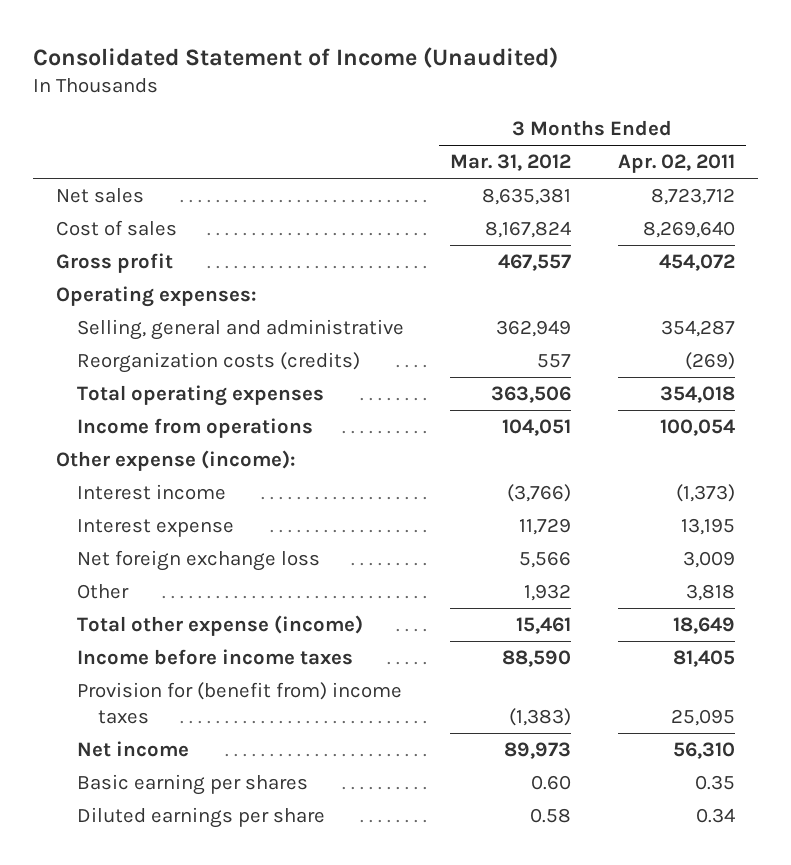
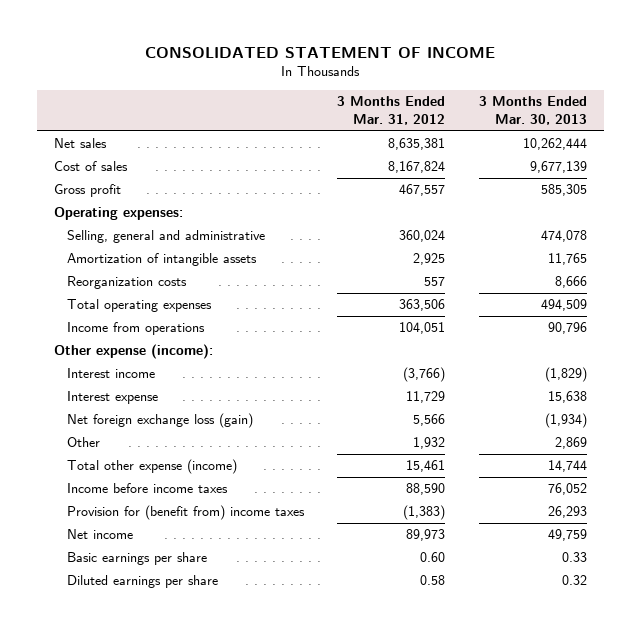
[33,46,559,68] Consolidated Statement of Income (Unaudited) -> [145,47,496,59] CONSOLIDATED STATEMENT OF INCOME
[617,154,735,174] Apr. 02, 2011 -> none
none -> [478,96,587,125] 3 Months Ended Mar. 30, 2013
[496,319,572,337] 362,949 -> [399,230,446,243] 360,024
none -> [66,253,257,267] Amortization of intangible assets
[77,351,361,373] Reorganization costs (credits) -> [66,276,187,290] Reorganization costs
[77,549,321,571] Net foreign exchange loss -> [66,413,253,429] Net foreign exchange loss (gain)
[77,773,309,795] Basic earning per shares -> [66,552,207,566] Basic earnings per share

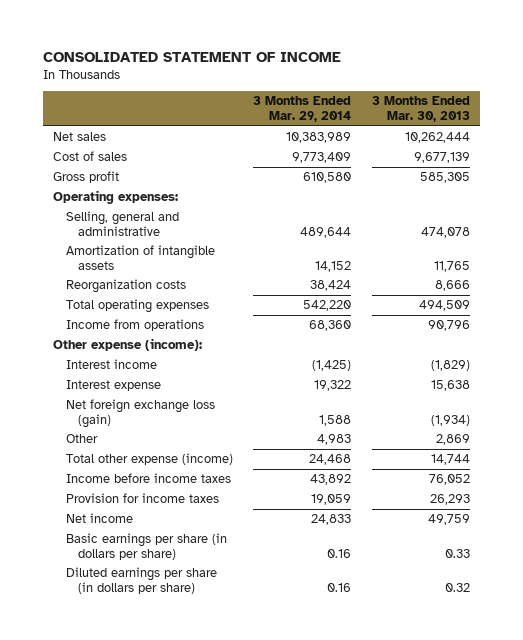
[337,96,446,125] 3 Months Ended Mar. 31, 2012 -> none
none -> [253,96,352,123] 3 Months Ended Mar. 29, 2014
[66,505,305,521] Provision for (benefit from) income taxes -> [65,493,219,504] Provision for income taxes
[66,552,207,566] Basic earnings per share -> [65,533,227,560] Basic earnings per share (in dollars per share)
[66,575,218,589] Diluted earnings per share -> [65,567,217,594] Diluted earnings per share (in dollars per share)

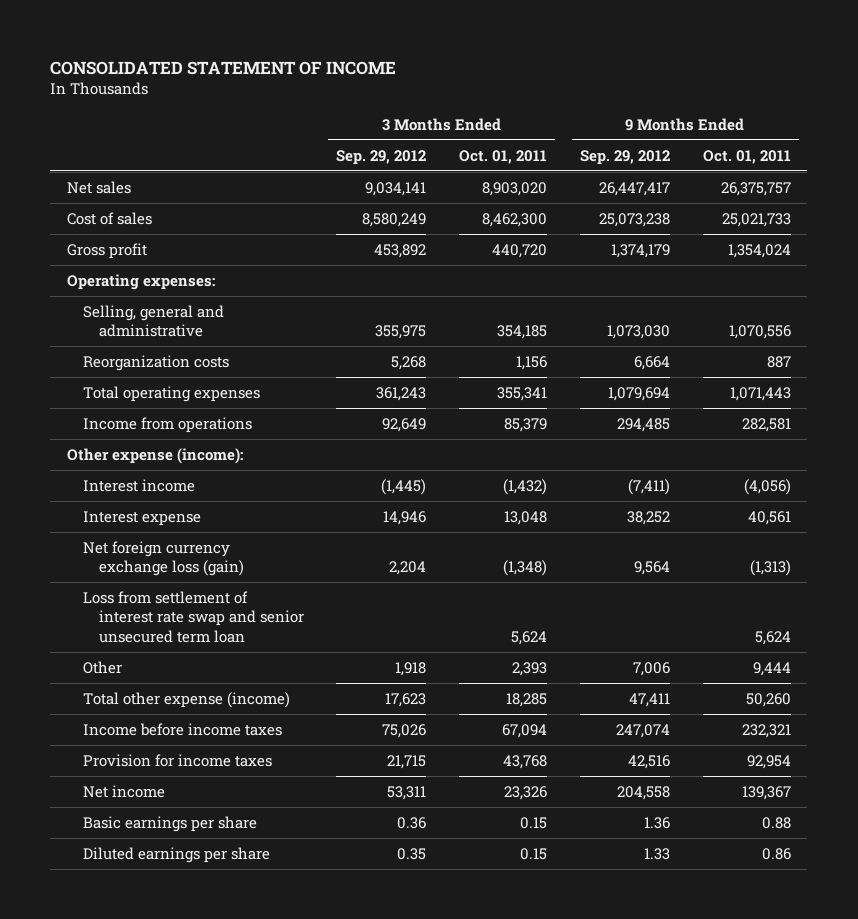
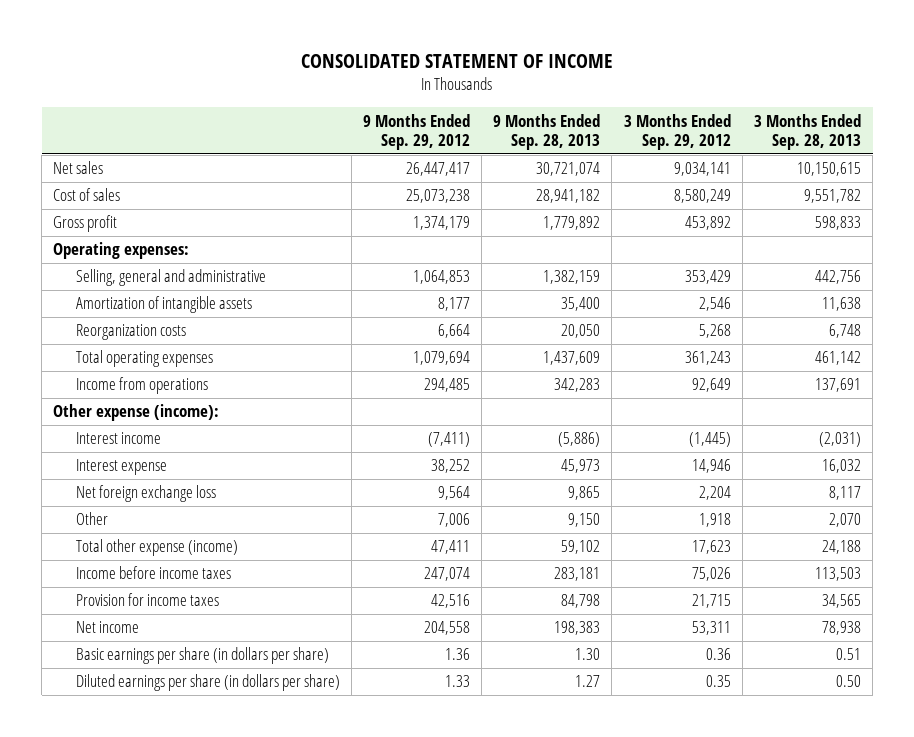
[459,149,548,164] Oct. 01, 2011 -> none
[702,149,791,164] Oct. 01, 2011 -> none
none -> [493,113,601,151] 9 Months Ended Sep. 28, 2013
none -> [753,113,861,151] 3 Months Ended Sep. 28, 2013
[375,325,427,340] 355,975 -> [684,270,731,285] 353,429
[607,325,671,340] 1,073,030 -> [412,270,470,285] 1,064,853
none -> [75,296,252,314] Amortization of intangible assets
[82,590,304,643] Loss from settlement of interest rate swap and senior unsecured term loan -> none
[82,540,244,577] Net foreign currency exchange loss (gain) -> [75,485,216,503] Net foreign exchange loss
[82,815,257,832] Basic earnings per share -> [75,647,329,665] Basic earnings per share (in dollars per share)
[82,846,270,863] Diluted earnings per share -> [75,674,340,692] Diluted earnings per share (in dollars per share)

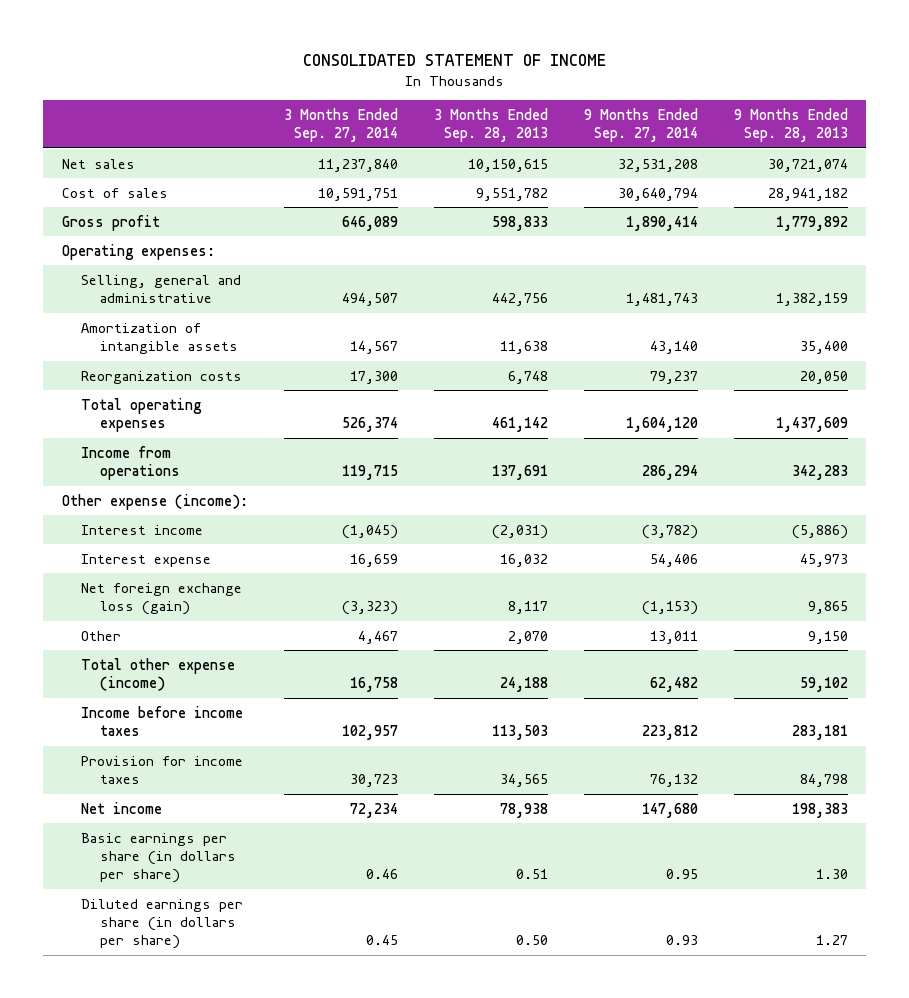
[362,113,470,151] 9 Months Ended Sep. 29, 2012 -> none
[623,113,731,151] 3 Months Ended Sep. 29, 2012 -> none
none -> [283,107,398,142] 3 Months Ended Sep. 27, 2014
none -> [583,107,698,142] 9 Months Ended Sep. 27, 2014
[75,485,216,503] Net foreign exchange loss -> [80,582,242,615] Net foreign exchange loss (gain)

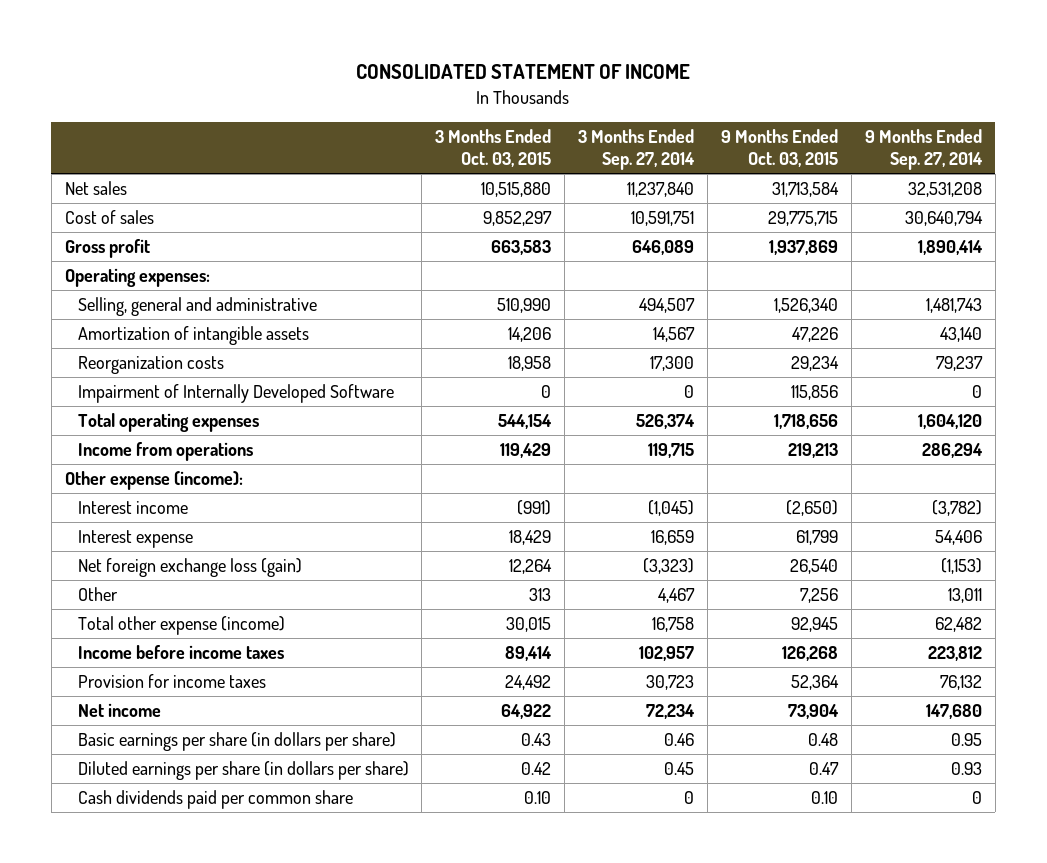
[433,107,548,142] 3 Months Ended Sep. 28, 2013 -> none
[733,107,848,142] 9 Months Ended Sep. 28, 2013 -> none
none -> [435,128,552,168] 3 Months Ended Oct. 03, 2015
none -> [720,128,838,168] 9 Months Ended Oct. 03, 2015
none -> [77,384,394,404] Impairment of Internally Developed Software
none -> [77,790,353,810] Cash dividends paid per common share

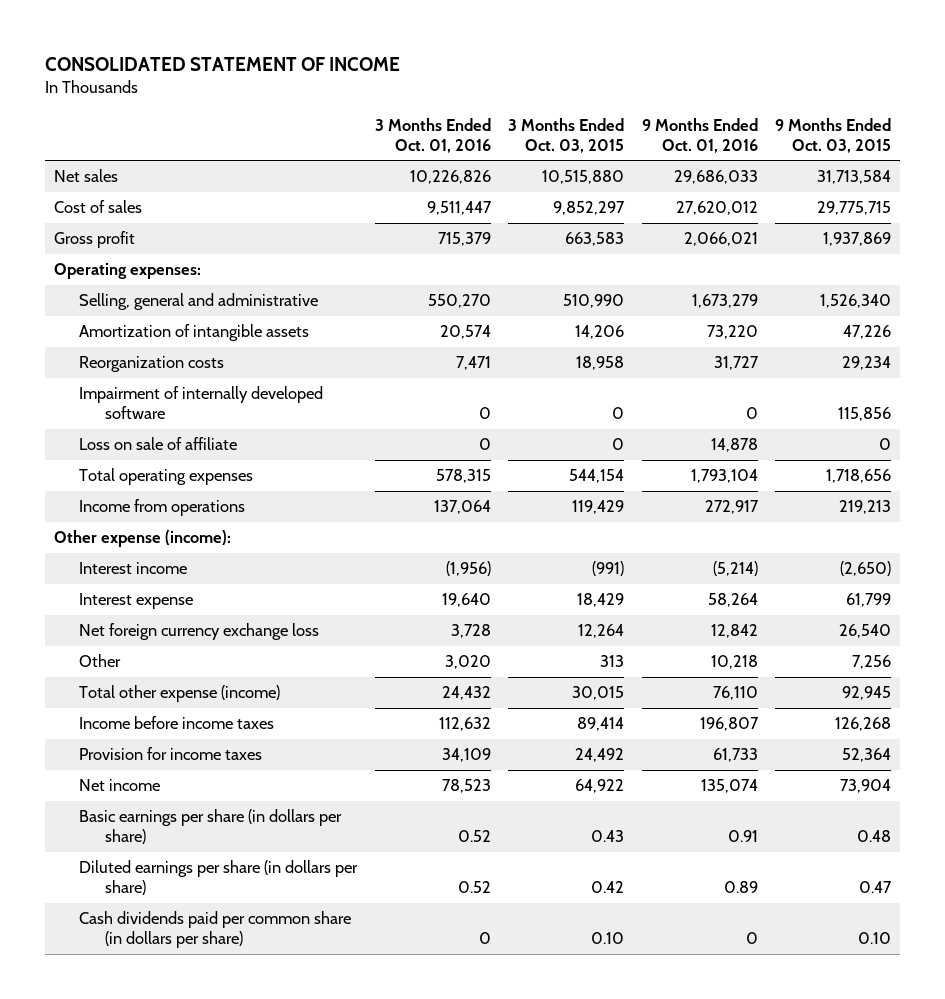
[578,128,696,171] 3 Months Ended Sep. 27, 2014 -> none
[864,128,983,171] 9 Months Ended Sep. 27, 2014 -> none
none -> [374,118,491,153] 3 Months Ended Oct. 01, 2016
none -> [641,118,758,153] 9 Months Ended Oct. 01, 2016
[77,384,394,404] Impairment of Internally Developed Software -> [79,386,324,419] Impairment of internally developed software
none -> [79,437,238,451] Loss on sale of affiliate
[77,558,302,578] Net foreign exchange loss (gain) -> [79,623,320,641] Net foreign currency exchange loss
[77,790,353,810] Cash dividends paid per common share -> [79,911,352,948] Cash dividends paid per common share (in dollars per share)

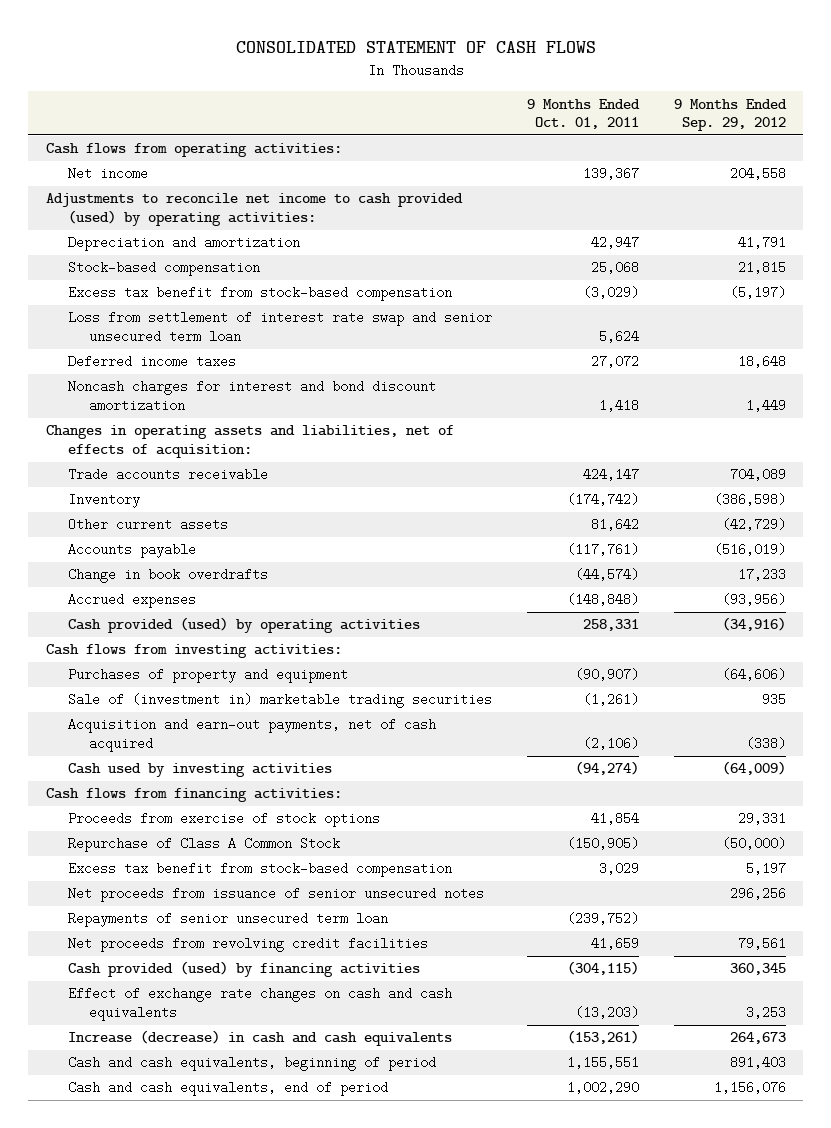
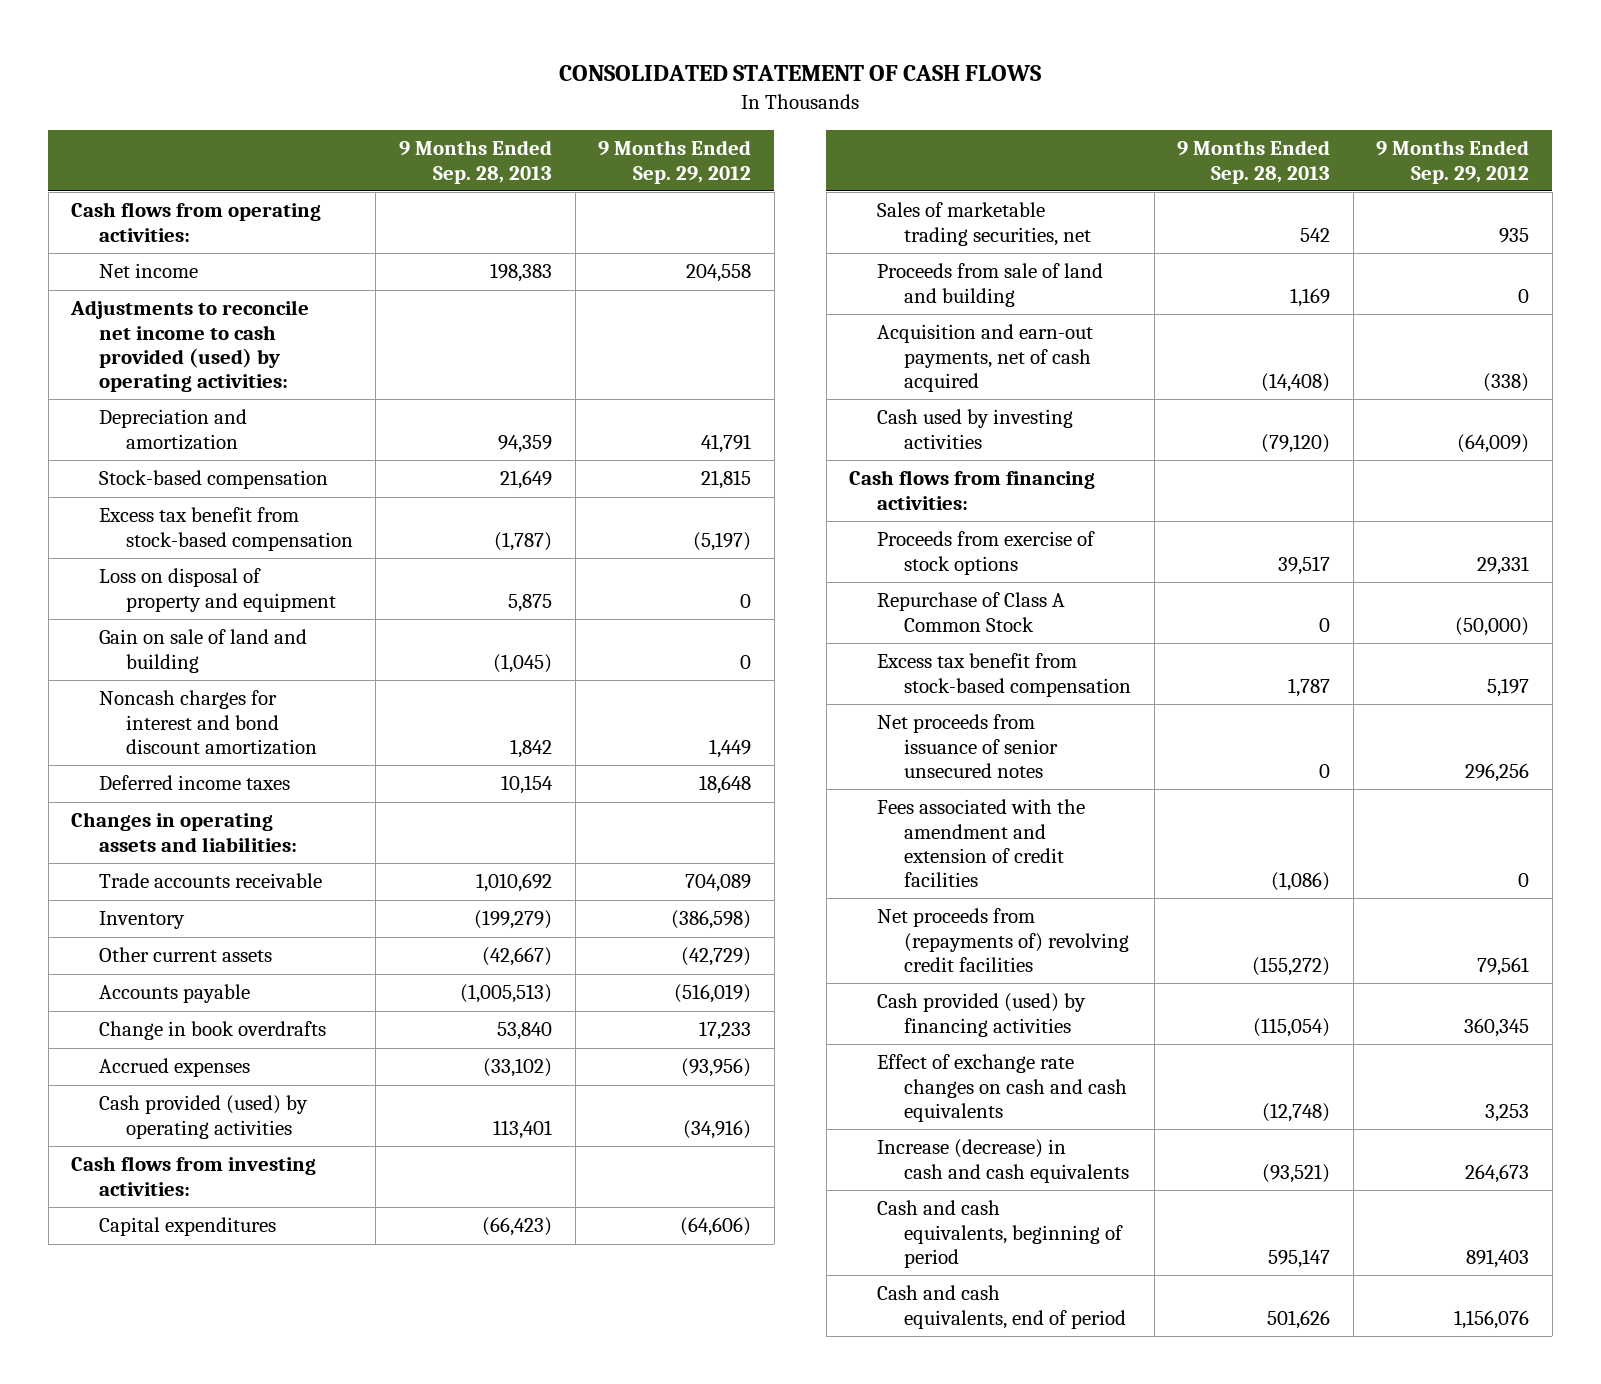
[526,98,640,130] 9 Months Ended Oct. 01, 2011 -> none
none -> [398,140,552,184] 9 Months Ended Sep. 28, 2013
[67,311,492,344] Loss from settlement of interest rate swap and senior unsecured term loan -> none
none -> [98,568,336,612] Loss on disposal of property and equipment
none -> [98,629,307,673] Gain on sale of land and building
[67,355,236,369] Deferred income taxes -> [98,775,290,791] Deferred income taxes
[45,425,454,459] Changes in operating assets and liabilities, net of effects of acquisition: -> [71,812,297,852] Changes in operating assets and liabilities:
[67,668,348,684] Purchases of property and equipment -> [98,1217,276,1237] Capital expenditures
[67,693,492,709] Sale of (investment in) marketable trading securities -> [876,202,1092,246] Sales of marketable trading securities, net
none -> [876,263,1103,307] Proceeds from sale of land and building
[67,912,388,928] Repayments of senior unsecured term loan -> none
none -> [876,799,1085,888] Fees associated with the amendment and extension of credit facilities
[67,937,428,953] Net proceeds from revolving credit facilities -> [876,908,1130,972] Net proceeds from (repayments of) revolving credit facilities

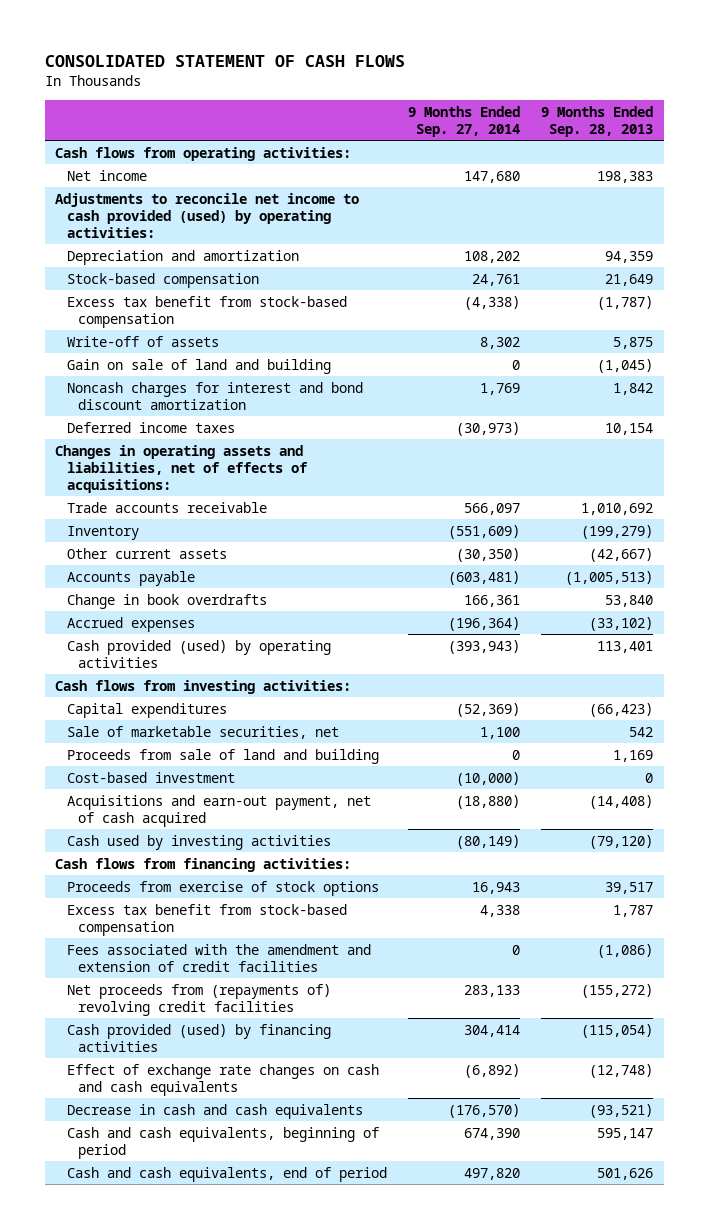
[598,140,752,184] 9 Months Ended Sep. 29, 2012 -> none
none -> [407,105,520,138] 9 Months Ended Sep. 27, 2014
[98,568,336,612] Loss on disposal of property and equipment -> [66,335,219,347] Write-off of assets
[71,812,297,852] Changes in operating assets and liabilities: -> [55,444,308,493] Changes in operating assets and liabilities, net of effects of acquisitions:
[876,202,1092,246] Sales of marketable trading securities, net -> [66,725,339,739] Sale of marketable securities, net
none -> [66,771,235,783] Cost-based investment
[876,324,1093,392] Acquisition and earn-out payments, net of cash acquired -> [66,794,371,827] Acquisitions and earn-out payment, net of cash acquired
[876,592,1065,632] Repurchase of Class A Common Stock -> none
[876,714,1059,778] Net proceeds from issuance of senior unsecured notes -> none
[876,1139,1130,1183] Increase (decrease) in cash and cash equivalents -> [66,1103,363,1119] Decrease in cash and cash equivalents

